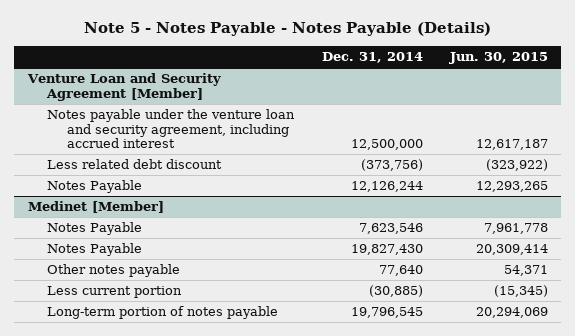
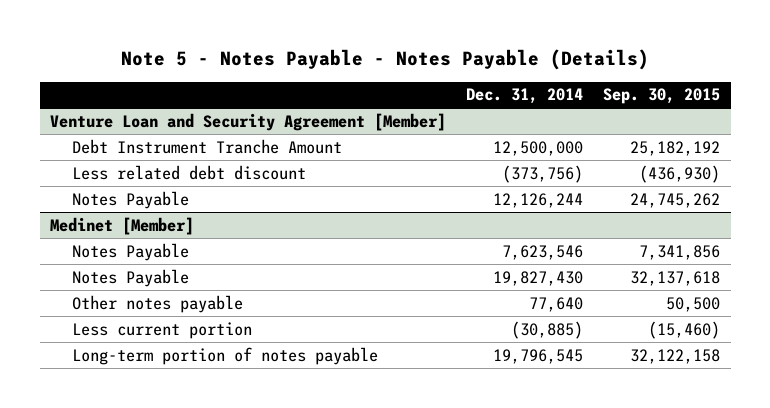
[448,52,548,65] Jun. 30, 2015 -> none
none -> [603,88,721,105] Sep. 30, 2015
[47,109,296,149] Notes payable under the venture loan and security agreement, including accrued interest -> [72,138,343,154] Debt Instrument Tranche Amount

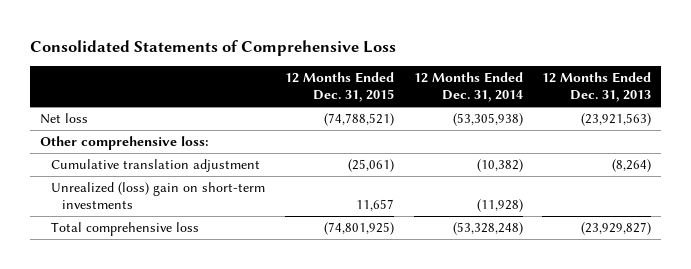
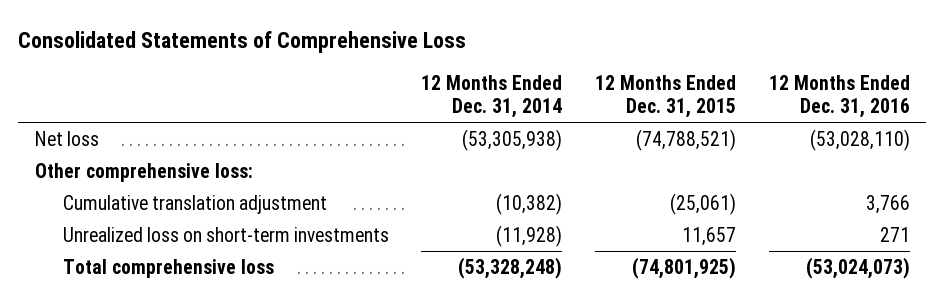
[542,72,652,103] 12 Months Ended Dec. 31, 2013 -> none
none -> [768,75,910,119] 12 Months Ended Dec. 31, 2016
[51,182,266,210] Unrealized (loss) gain on short-term investments -> [62,226,389,242] Unrealized loss on short-term investments

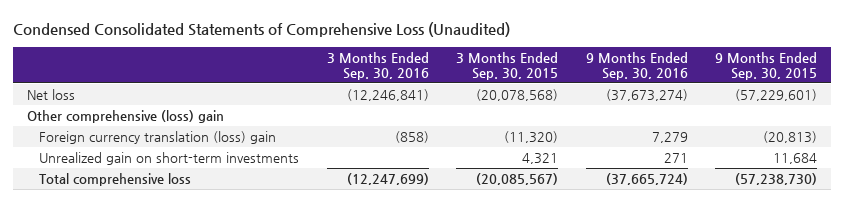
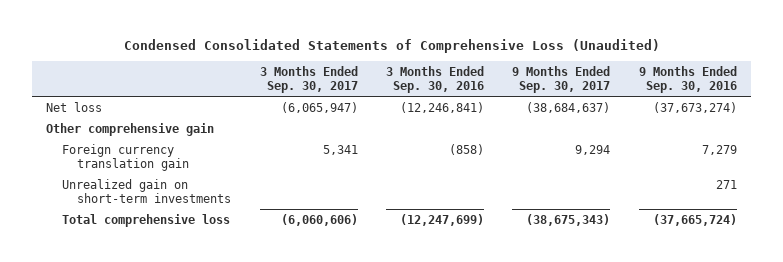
[456,51,559,80] 3 Months Ended Sep. 30, 2015 -> none
[715,51,818,80] 9 Months Ended Sep. 30, 2015 -> none
none -> [259,65,358,93] 3 Months Ended Sep. 30, 2017
none -> [512,65,611,93] 9 Months Ended Sep. 30, 2017
[26,109,224,123] Other comprehensive (loss) gain -> [46,122,215,136] Other comprehensive gain
[39,130,277,144] Foreign currency translation (loss) gain -> [61,143,190,171] Foreign currency translation gain

